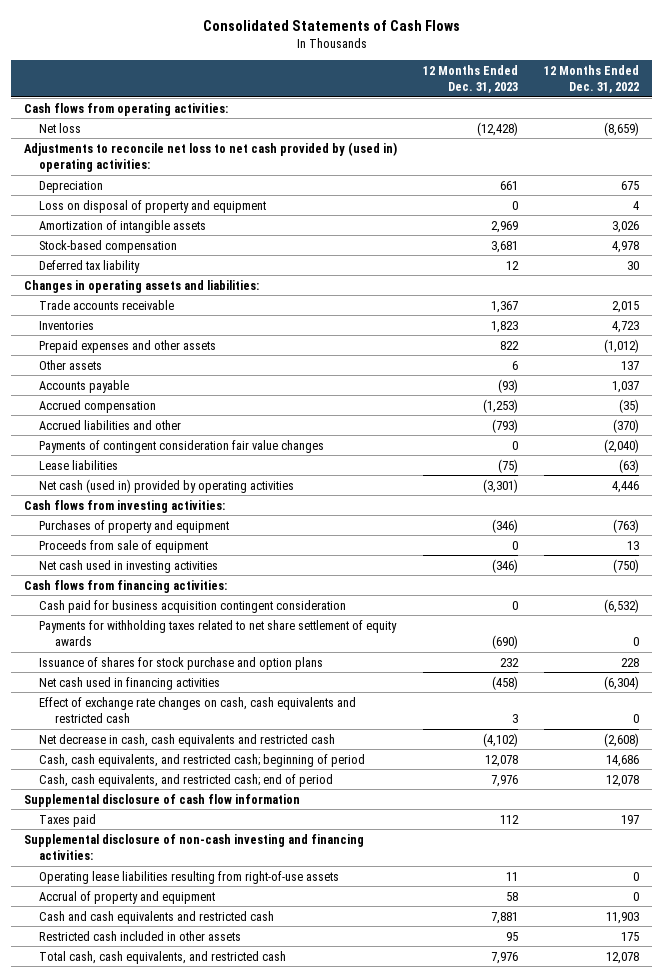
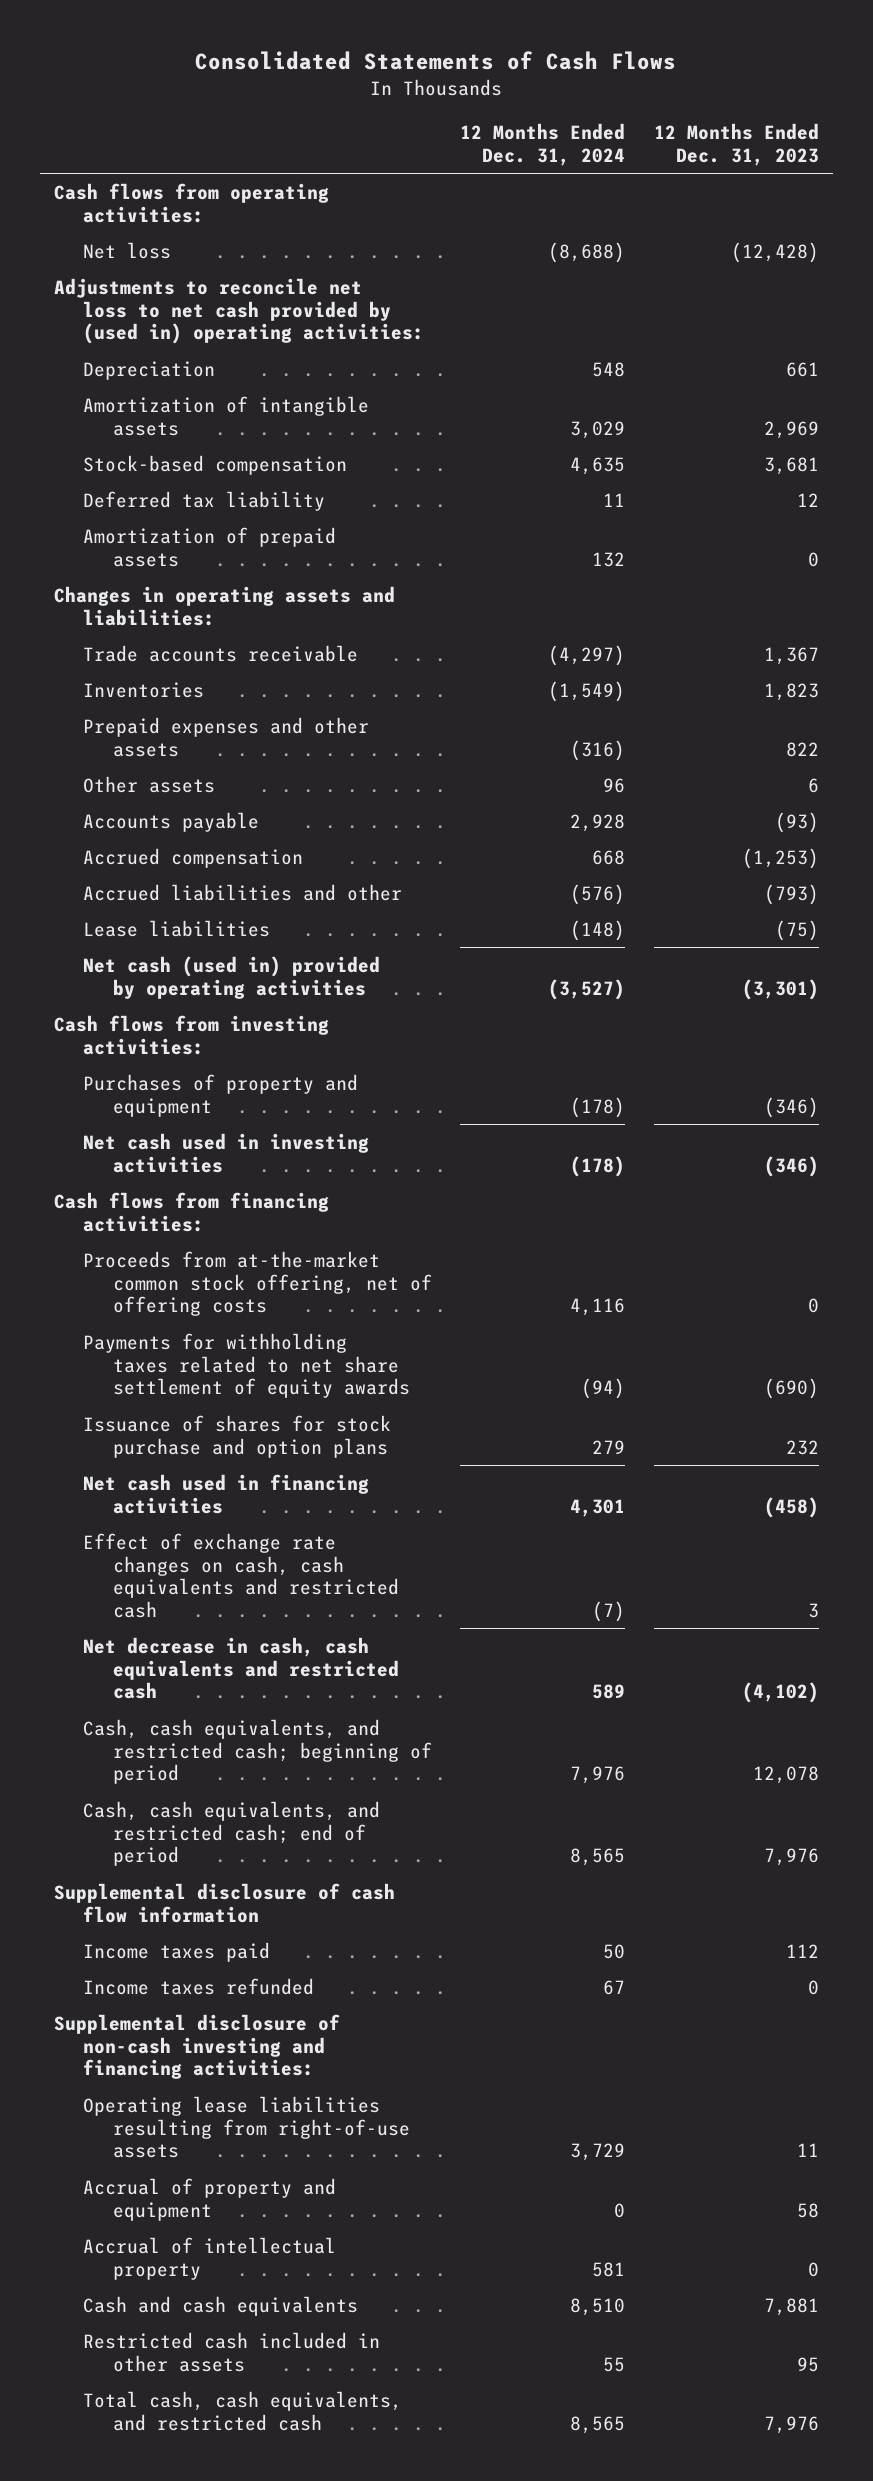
[544,64,640,93] 12 Months Ended Dec. 31, 2022 -> none
none -> [460,122,626,166] 12 Months Ended Dec. 31, 2024
[39,199,267,213] Loss on disposal of property and equipment -> none
none -> [83,526,337,567] Amortization of prepaid assets
[39,439,325,453] Payments of contingent consideration fair value changes -> none
[39,539,209,553] Proceeds from sale of equipment -> none
[39,599,347,613] Cash paid for business acquisition contingent consideration -> none
none -> [83,1250,432,1317] Proceeds from at-the-market common stock offering, net of offering costs
[39,813,97,827] Taxes paid -> [83,1941,271,1962] Income taxes paid
none -> [83,1977,315,1995] Income taxes refunded
none -> [83,2236,337,2280] Accrual of intellectual property
[39,910,275,924] Cash and cash equivalents and restricted cash -> [83,2295,359,2316] Cash and cash equivalents

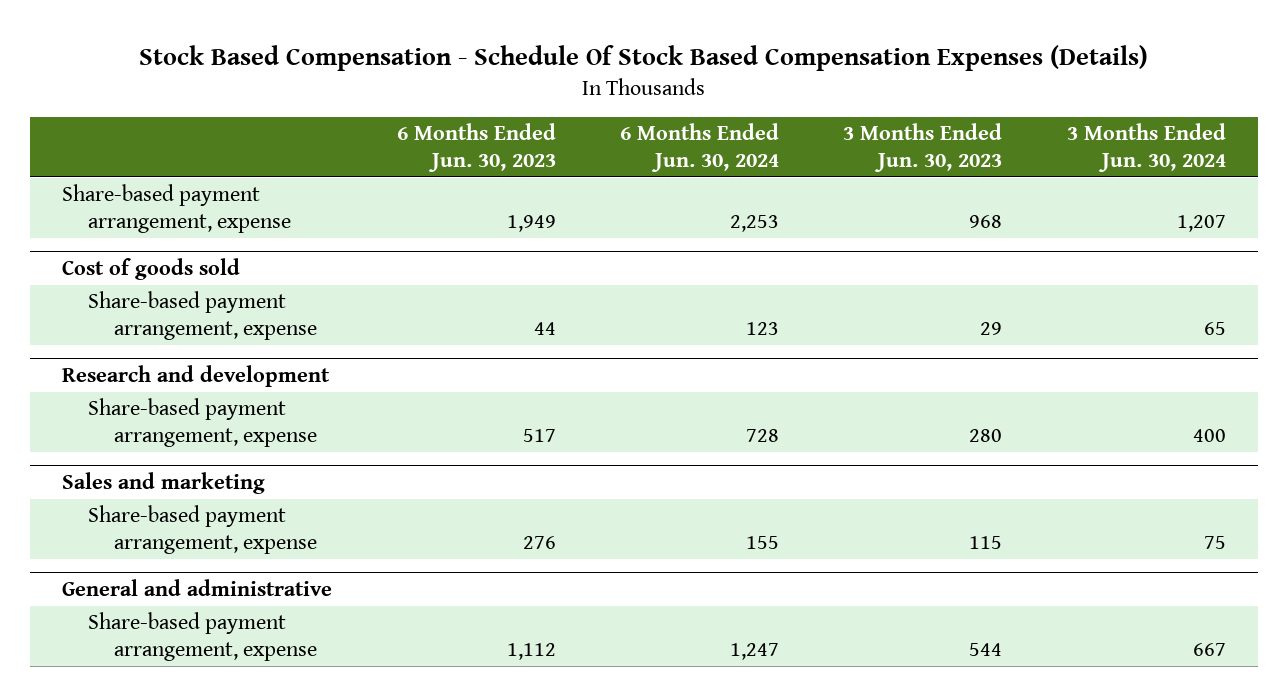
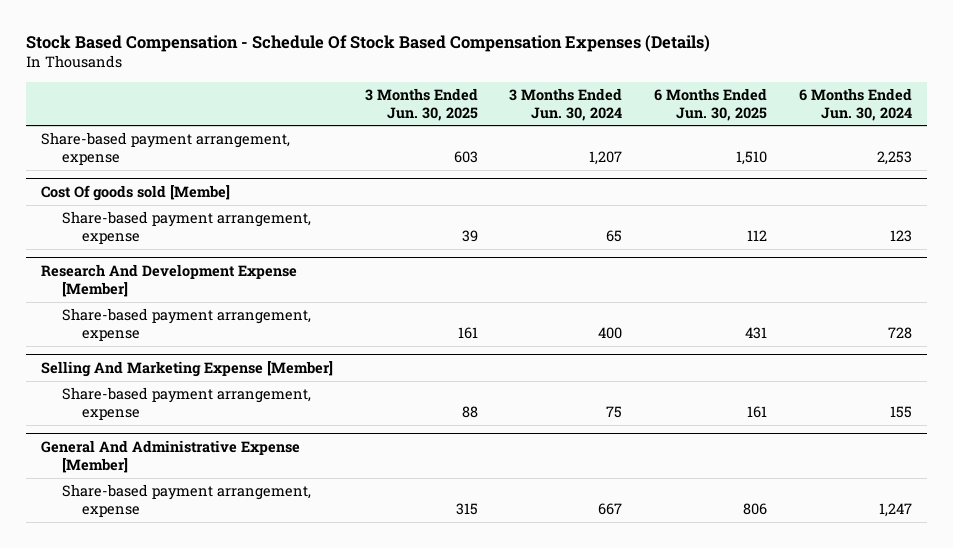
[396,123,556,173] 6 Months Ended Jun. 30, 2023 -> none
[843,123,1003,173] 3 Months Ended Jun. 30, 2023 -> none
none -> [364,87,478,121] 3 Months Ended Jun. 30, 2025
none -> [654,87,768,121] 6 Months Ended Jun. 30, 2025
[62,257,241,280] Cost of goods sold -> [41,185,231,202] Cost Of goods sold [Membe]
[62,364,331,387] Research and development -> [41,264,298,297] Research And Development Expense [Member]
[62,471,266,494] Sales and marketing -> [41,361,334,378] Selling And Marketing Expense [Member]
[62,578,333,596] General and administrative -> [41,440,301,473] General And Administrative Expense [Member]

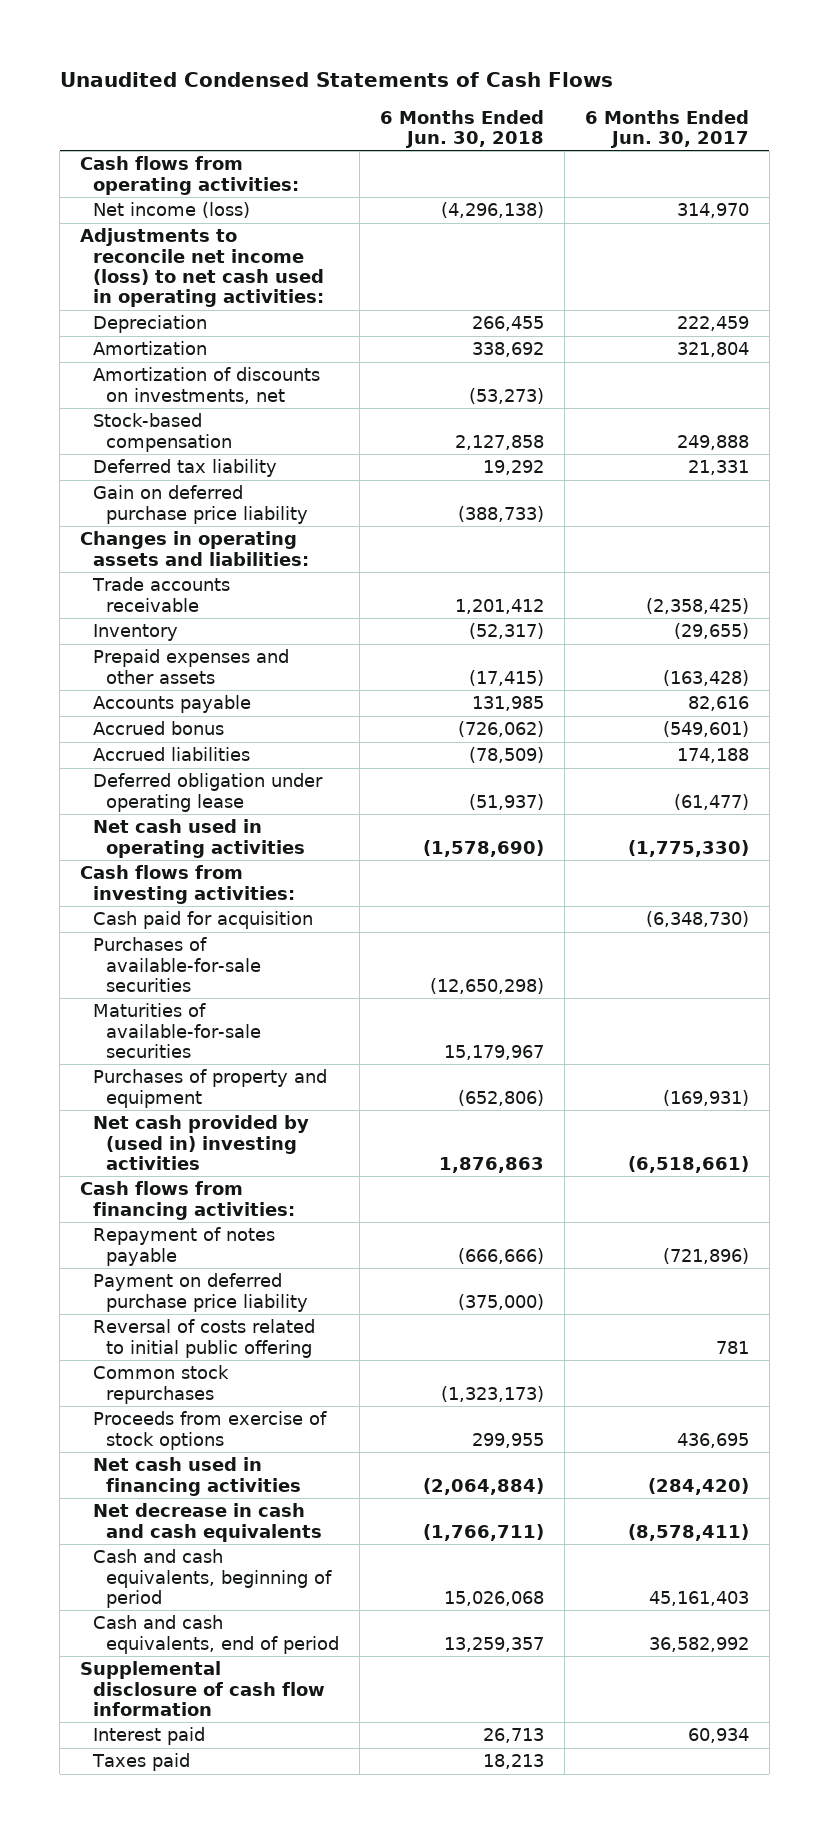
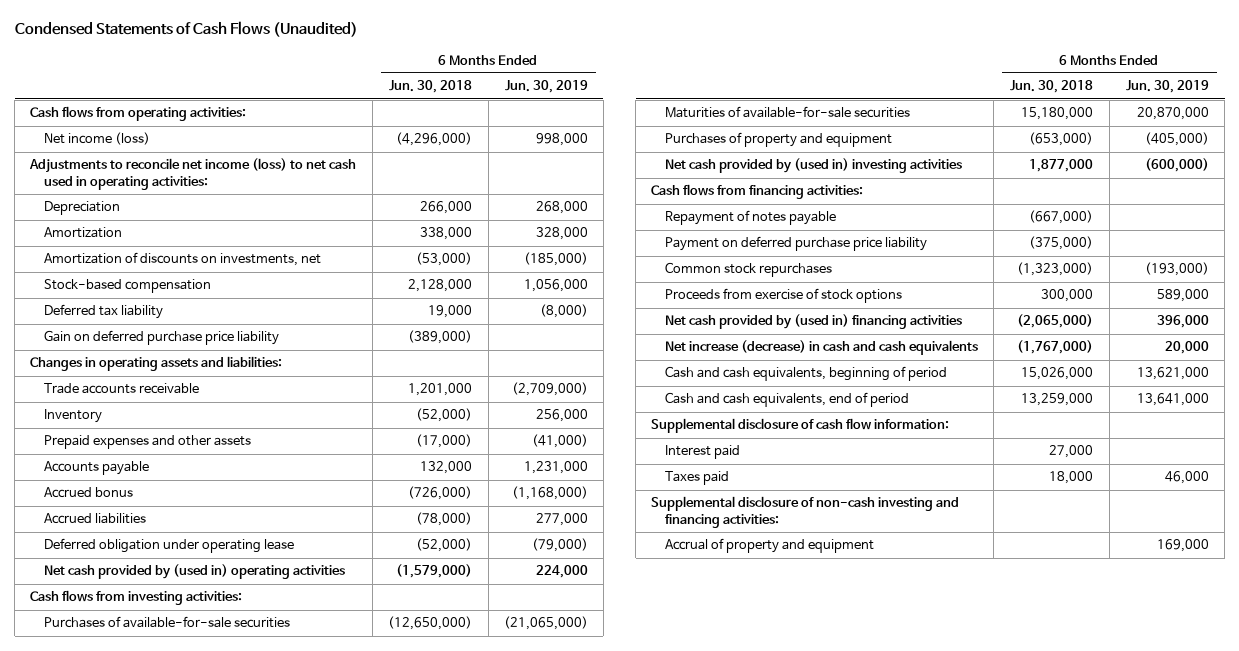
[59,71,613,87] Unaudited Condensed Statements of Cash Flows -> [14,21,358,38] Condensed Statements of Cash Flows (Unaudited)
[584,109,749,148] 6 Months Ended Jun. 30, 2017 -> none
none -> [504,80,588,94] Jun. 30, 2019
[440,202,544,219] (4,296,138) -> [396,132,473,147] (4,296,000)
[471,316,544,332] 266,455 -> [420,201,473,215] 266,000
[471,342,544,358] 338,692 -> [420,227,473,241] 338,000
[468,387,544,404] (53,273) -> [416,252,473,267] (53,000)
[454,434,544,450] 2,127,858 -> [408,279,473,293] 2,128,000
[482,460,544,476] 19,292 -> [428,305,473,319] 19,000
[457,505,544,522] (388,733) -> [408,330,473,345] (389,000)
[454,598,544,614] 1,201,412 -> [408,383,473,397] 1,201,000
[468,623,544,640] (52,317) -> [416,408,473,423] (52,000)
[468,669,544,686] (17,415) -> [416,434,473,449] (17,000)
[471,696,544,712] 131,985 -> [420,461,473,475] 132,000
[457,721,544,738] (726,062) -> [408,486,473,501] (726,000)
[468,747,544,764] (78,509) -> [416,512,473,527] (78,000)
[468,793,544,810] (51,937) -> [416,538,473,553] (52,000)
[93,819,306,858] Net cash used in operating activities -> [43,564,345,580] Net cash provided by (used in) operating activities
[422,839,544,857] (1,578,690) -> [396,564,473,579] (1,579,000)
[93,911,314,930] Cash paid for acquisition -> none
[429,977,544,994] (12,650,298) -> [388,616,473,631] (12,650,000)
[443,1044,544,1060] 15,179,967 -> [1021,107,1094,121] 15,180,000
[457,1089,544,1106] (652,806) -> [1029,132,1094,147] (653,000)
[438,1156,544,1173] 1,876,863 -> [1029,159,1094,173] 1,877,000
[457,1247,544,1264] (666,666) -> [1029,210,1094,225] (667,000)
[93,1319,316,1358] Reversal of costs related to initial public offering -> none
[440,1385,544,1402] (1,323,173) -> [1017,262,1094,277] (1,323,000)
[471,1432,544,1448] 299,955 -> [1041,289,1094,303] 300,000
[93,1457,302,1496] Net cash used in financing activities -> [665,314,963,330] Net cash provided by (used in) financing activities
[422,1477,544,1495] (2,064,884) -> [1017,314,1094,329] (2,065,000)
[93,1503,323,1542] Net decrease in cash and cash equivalents -> [665,340,979,356] Net increase (decrease) in cash and cash equivalents
[422,1523,544,1541] (1,766,711) -> [1017,340,1094,355] (1,767,000)
[443,1590,544,1606] 15,026,068 -> [1021,367,1094,381] 15,026,000
[443,1636,544,1652] 13,259,357 -> [1021,393,1094,407] 13,259,000
[80,1661,326,1716] Supplemental disclosure of cash flow information -> [651,418,950,434] Supplemental disclosure of cash flow information:
[482,1728,544,1744] 26,713 -> [1049,445,1094,459] 27,000
[482,1754,544,1770] 18,213 -> [1049,471,1094,485] 18,000
none -> [651,496,960,528] Supplemental disclosure of non-cash investing and financing activities:
none -> [665,538,875,554] Accrual of property and equipment

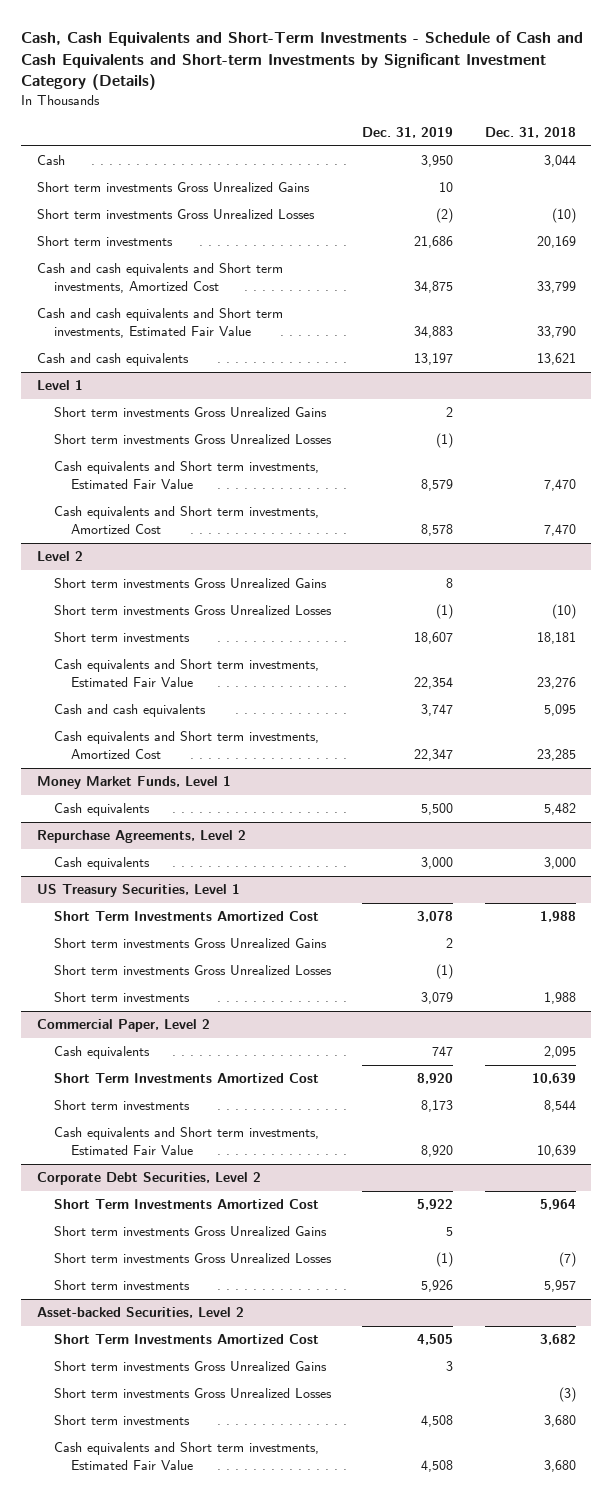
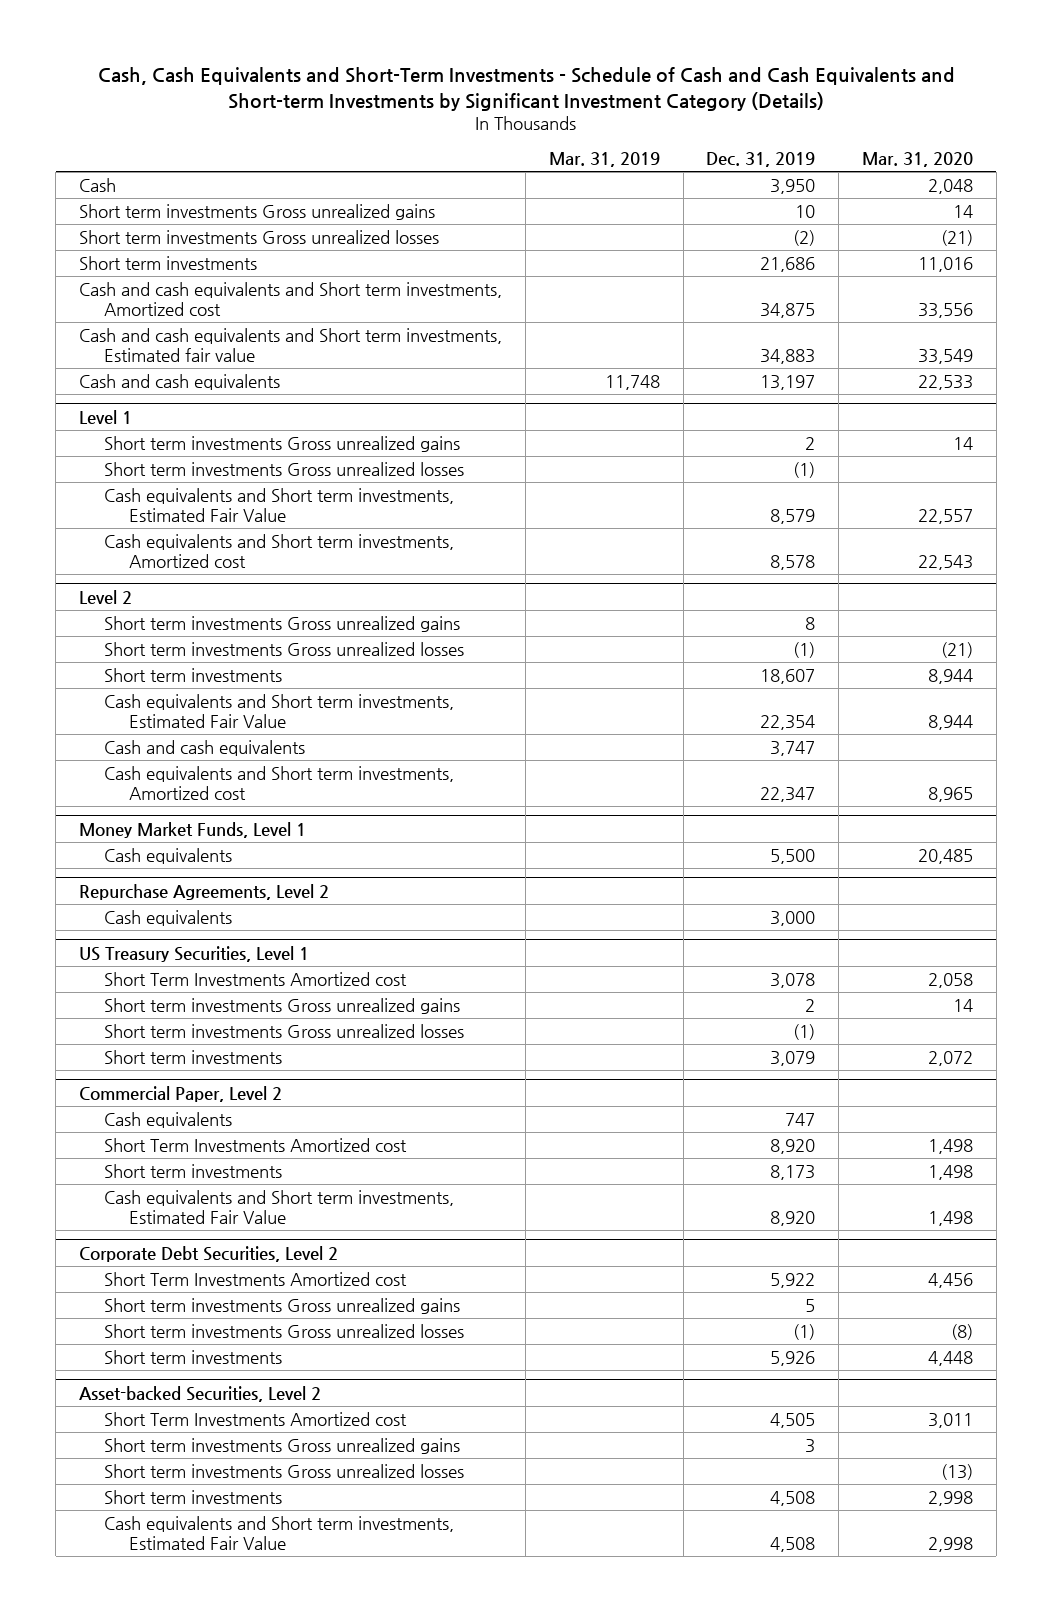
[484,127,576,139] Dec. 31, 2018 -> none
none -> [548,152,660,168] Mar. 31, 2019
none -> [862,152,974,168] Mar. 31, 2020
[37,182,311,193] Short term investments Gross Unrealized Gains -> [79,203,436,220] Short term investments Gross unrealized gains
[37,209,316,220] Short term investments Gross Unrealized Losses -> [79,229,440,244] Short term investments Gross unrealized losses
[37,263,284,294] Cash and cash equivalents and Short term investments, Amortized Cost -> [79,281,503,316] Cash and cash equivalents and Short term investments, Amortized cost
[37,308,284,339] Cash and cash equivalents and Short term investments, Estimated Fair Value -> [79,327,503,362] Cash and cash equivalents and Short term investments, Estimated fair value
[54,407,328,418] Short term investments Gross Unrealized Gains -> [103,435,460,452] Short term investments Gross unrealized gains
[54,434,333,445] Short term investments Gross Unrealized Losses -> [103,461,464,476] Short term investments Gross unrealized losses
[54,506,320,535] Cash equivalents and Short term investments, Amortized Cost -> [103,533,454,568] Cash equivalents and Short term investments, Amortized cost
[54,578,328,589] Short term investments Gross Unrealized Gains -> [103,615,460,632] Short term investments Gross unrealized gains
[54,605,333,616] Short term investments Gross Unrealized Losses -> [103,641,464,656] Short term investments Gross unrealized losses
[54,731,320,760] Cash equivalents and Short term investments, Amortized Cost -> [103,765,454,800] Cash equivalents and Short term investments, Amortized cost
[54,911,320,922] Short Term Investments Amortized Cost -> [103,971,407,986] Short Term Investments Amortized cost
[54,938,328,949] Short term investments Gross Unrealized Gains -> [103,997,460,1014] Short term investments Gross unrealized gains
[54,965,333,976] Short term investments Gross Unrealized Losses -> [103,1023,464,1038] Short term investments Gross unrealized losses
[54,1073,320,1084] Short Term Investments Amortized Cost -> [103,1137,407,1152] Short Term Investments Amortized cost
[54,1199,320,1210] Short Term Investments Amortized Cost -> [103,1271,407,1286] Short Term Investments Amortized cost
[54,1226,328,1237] Short term investments Gross Unrealized Gains -> [103,1297,460,1314] Short term investments Gross unrealized gains
[54,1253,333,1264] Short term investments Gross Unrealized Losses -> [103,1323,464,1338] Short term investments Gross unrealized losses
[54,1334,320,1345] Short Term Investments Amortized Cost -> [103,1411,407,1426] Short Term Investments Amortized cost
[54,1361,328,1372] Short term investments Gross Unrealized Gains -> [103,1437,460,1454] Short term investments Gross unrealized gains
[54,1388,333,1399] Short term investments Gross Unrealized Losses -> [103,1463,464,1478] Short term investments Gross unrealized losses

